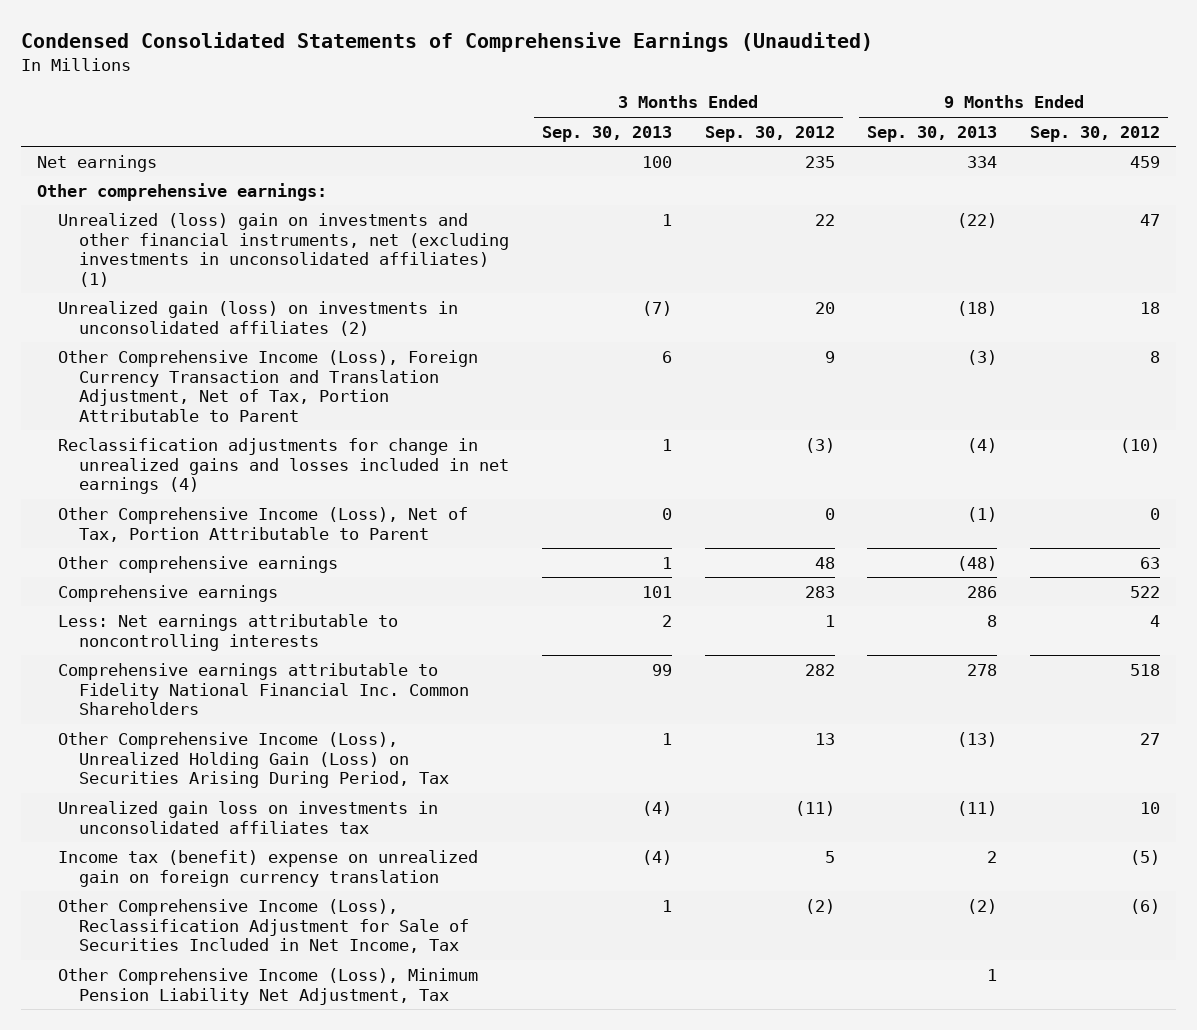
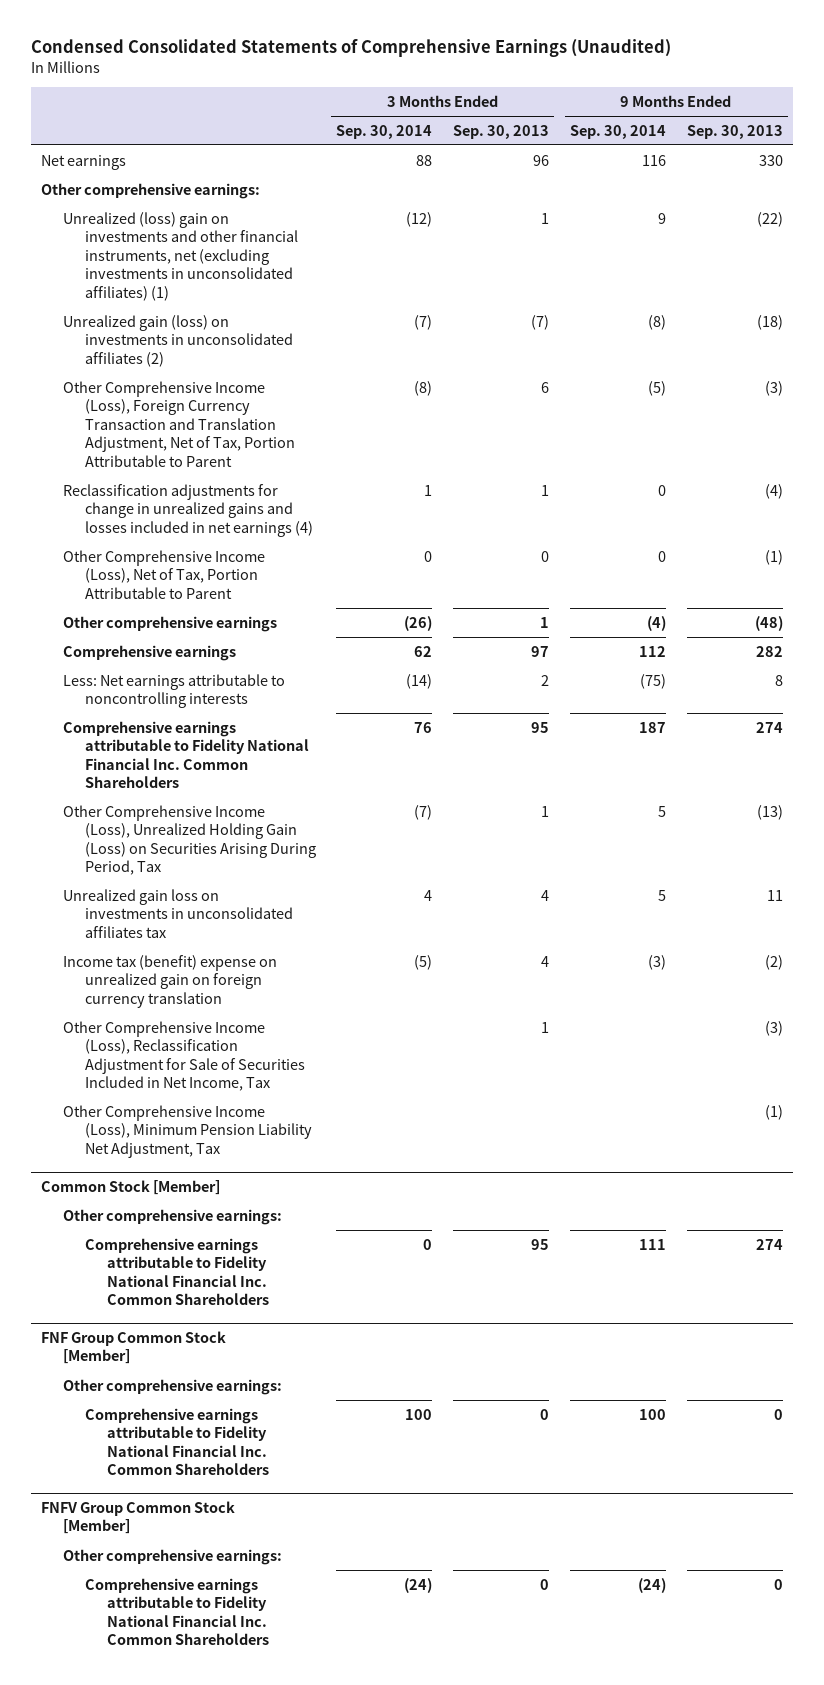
[704,125,835,142] Sep. 30, 2012 -> none
[1029,125,1160,142] Sep. 30, 2012 -> none
none -> [336,124,433,139] Sep. 30, 2014
none -> [569,124,666,139] Sep. 30, 2014
[641,155,672,168] 100 -> [533,154,550,166] 96
[967,155,998,168] 334 -> [758,154,783,166] 330
[641,585,672,598] 101 -> [531,645,550,657] 97
[967,585,998,598] 286 -> [755,645,783,657] 282
[651,663,672,676] 99 -> [531,721,550,733] 95
[967,663,998,676] 278 -> [755,721,783,733] 274
[641,800,672,816] (4) -> [541,889,550,901] 4
[957,800,998,816] (11) -> [766,889,783,901] 11
[641,849,672,865] (4) -> [541,955,550,967] 4
[987,850,998,863] 2 -> [764,954,783,970] (2)
[967,898,998,914] (2) -> [764,1020,783,1036] (3)
[987,968,998,981] 1 -> [764,1104,783,1120] (1)
none -> [40,1179,220,1195] Common Stock [Member]
none -> [62,1208,282,1225] Other comprehensive earnings:
none -> [84,1237,269,1306] Comprehensive earnings attributable to Fidelity National Financial Inc. Common Shareholders
none -> [40,1330,226,1365] FNF Group Common Stock [Member]
none -> [62,1378,282,1395] Other comprehensive earnings:
none -> [84,1407,269,1476] Comprehensive earnings attributable to Fidelity National Financial Inc. Common Shareholders
none -> [40,1500,235,1535] FNFV Group Common Stock [Member]
none -> [62,1548,282,1565] Other comprehensive earnings:
none -> [84,1577,269,1646] Comprehensive earnings attributable to Fidelity National Financial Inc. Common Shareholders

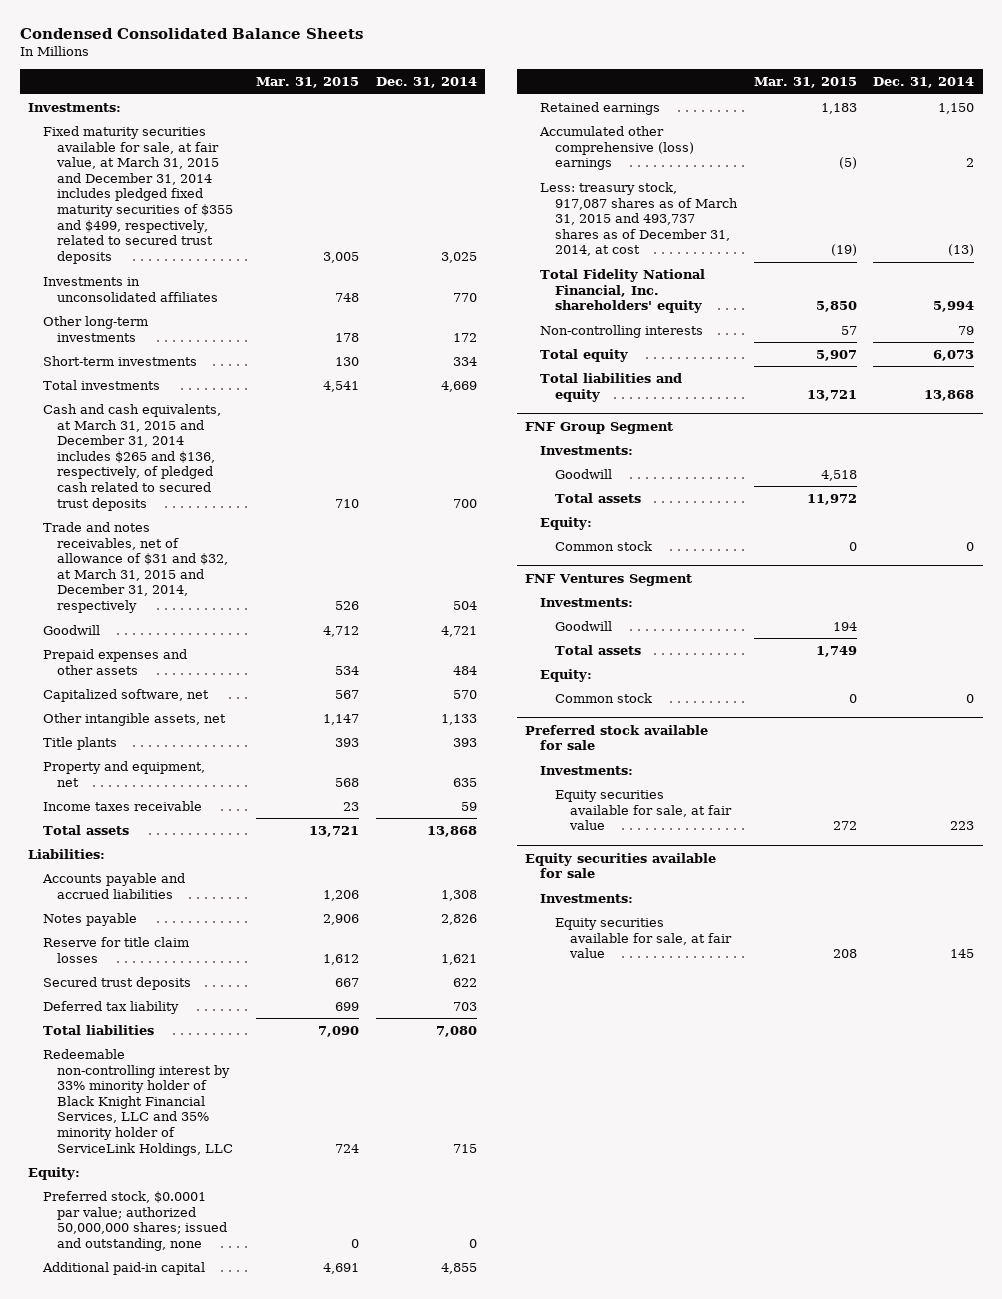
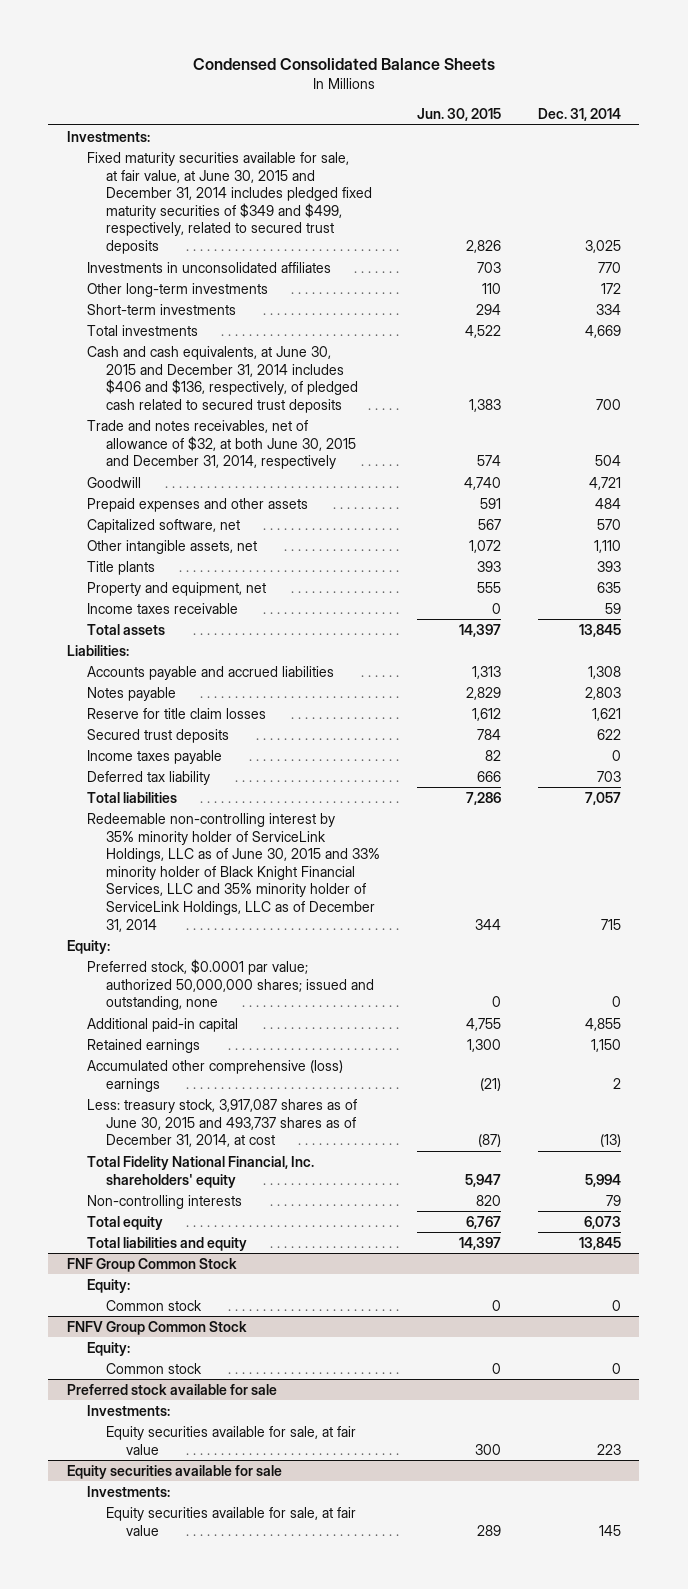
[256,76,360,88] Mar. 31, 2015 -> none
none -> [417,107,502,121] Jun. 30, 2015
[42,125,234,265] Fixed maturity securities available for sale, at fair value, at March 31, 2015 and December 31, 2014 includes pledged fixed maturity securities of $355 and $499, respectively, related to secured trust deposits -> [86,151,373,255] Fixed maturity securities available for sale, at fair value, at June 30, 2015 and December 31, 2014 includes pledged fixed maturity securities of $349 and $499, respectively, related to secured trust deposits
[42,403,221,511] Cash and cash equivalents, at March 31, 2015 and December 31, 2014 includes $265 and $136, respectively, of pledged cash related to secured trust deposits -> [86,345,359,413] Cash and cash equivalents, at June 30, 2015 and December 31, 2014 includes $406 and $136, respectively, of pledged cash related to secured trust deposits
[42,521,229,614] Trade and notes receivables, net of allowance of $31 and $32, at March 31, 2015 and December 31, 2014, respectively -> [86,419,357,470] Trade and notes receivables, net of allowance of $32, at both June 30, 2015 and December 31, 2014, respectively
[440,713,477,725] 1,133 -> [594,539,622,553] 1,110
[426,825,477,837] 13,868 -> [579,623,622,637] 13,845
[440,913,477,925] 2,826 -> [585,686,622,700] 2,803
none -> [86,749,222,764] Income taxes payable
[435,1025,477,1037] 7,080 -> [585,791,622,805] 7,057
[42,1048,234,1156] Redeemable non-controlling interest by 33% minority holder of Black Knight Financial Services, LLC and 35% minority holder of ServiceLink Holdings, LLC -> [86,812,381,932] Redeemable non-controlling interest by 35% minority holder of ServiceLink Holdings, LLC as of June 30, 2015 and 33% minority holder of Black Knight Financial Services, LLC and 35% minority holder of ServiceLink Holdings, LLC as of December 31, 2014
[540,181,738,257] Less: treasury stock, 917,087 shares as of March 31, 2015 and 493,737 shares as of December 31, 2014, at cost -> [86,1098,357,1148] Less: treasury stock, 3,917,087 shares as of June 30, 2015 and 493,737 shares as of December 31, 2014, at cost
[525,421,674,434] FNF Group Segment -> none
[540,445,634,455] Investments: -> none
[554,468,612,479] Goodwill -> none
[554,492,641,503] Total assets -> none
[924,389,975,401] 13,868 -> [579,1236,622,1250] 13,845
none -> [66,1257,237,1272] FNF Group Common Stock
[525,573,693,586] FNF Ventures Segment -> none
[540,597,634,607] Investments: -> none
[554,620,612,631] Goodwill -> none
[554,644,641,655] Total assets -> none
none -> [66,1320,247,1335] FNFV Group Common Stock

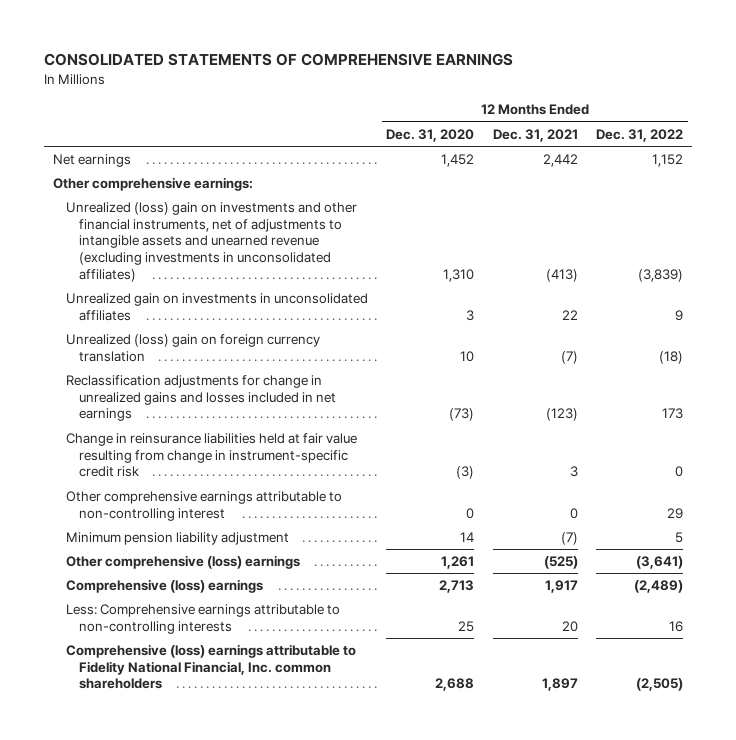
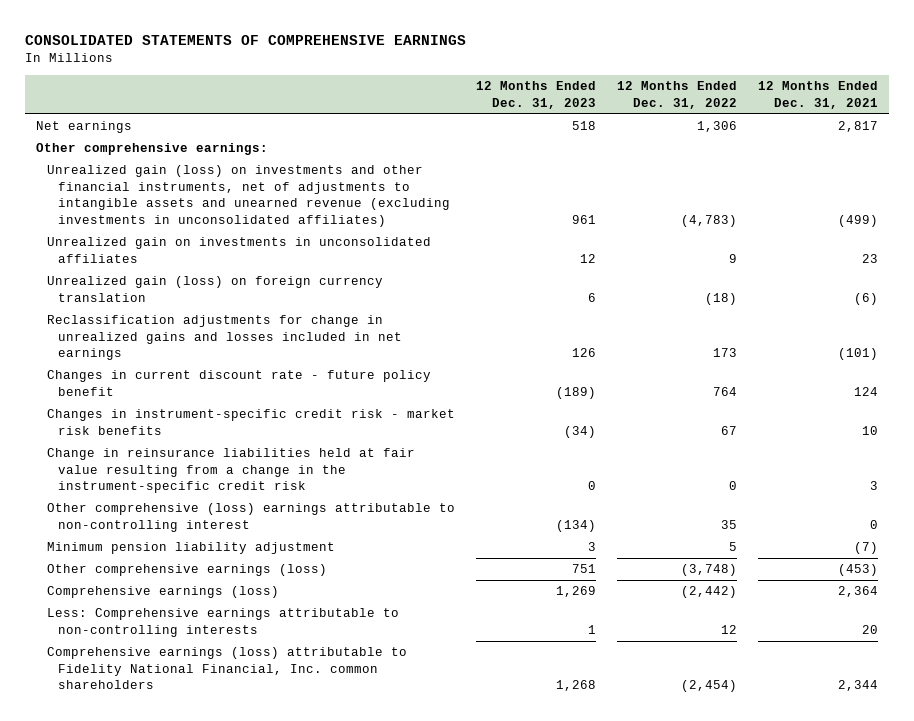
[386,128,475,142] Dec. 31, 2020 -> none
none -> [476,81,597,109] 12 Months Ended Dec. 31, 2023
[542,154,578,168] 2,442 -> [838,121,879,133] 2,817
[651,154,683,168] 1,152 -> [697,121,738,133] 1,306
[65,202,357,282] Unrealized (loss) gain on investments and other financial instruments, net of adjustments to intangible assets and unearned revenue (excluding investments in unconsolidated affiliates) -> [47,165,451,227] Unrealized gain (loss) on investments and other financial instruments, net of adjustments to intangible assets and unearned revenue (excluding investments in unconsolidated affiliates)
[545,268,578,282] (413) -> [838,214,879,227] (499)
[637,268,683,282] (3,839) -> [681,214,738,227] (4,783)
[561,309,578,320] 22 -> [862,253,879,263] 23
[65,334,320,362] Unrealized (loss) gain on foreign currency translation -> [47,276,384,302] Unrealized gain (loss) on foreign currency translation
[560,350,578,364] (7) -> [854,292,879,305] (6)
[545,408,578,422] (123) -> [838,348,879,361] (101)
none -> [47,370,432,396] Changes in current discount rate - future policy benefit
none -> [47,409,456,435] Changes in instrument-specific credit risk - market risk benefits
[65,433,357,478] Change in reinsurance liabilities held at fair value resulting from change in instrument-specific credit risk -> [47,448,416,494] Change in reinsurance liabilities held at fair value resulting from a change in the instrument-specific credit risk
[65,491,342,521] Other comprehensive earnings attributable to non-controlling interest -> [47,503,456,532] Other comprehensive (loss) earnings attributable to non-controlling interest
[666,507,683,519] 29 -> [721,519,738,529] 35
[65,555,300,570] Other comprehensive (loss) earnings -> [47,564,328,577] Other comprehensive earnings (loss)
[543,556,578,570] (525) -> [838,564,879,577] (453)
[635,556,683,570] (3,641) -> [681,564,738,577] (3,748)
[65,579,263,594] Comprehensive (loss) earnings -> [47,586,280,599] Comprehensive earnings (loss)
[544,580,578,594] 1,917 -> [838,586,879,598] 2,364
[633,580,683,594] (2,489) -> [681,586,738,599] (2,442)
[668,620,683,632] 16 -> [721,624,738,634] 12
[65,644,356,690] Comprehensive (loss) earnings attributable to Fidelity National Financial, Inc. common shareholders -> [47,647,408,690] Comprehensive earnings (loss) attributable to Fidelity National Financial, Inc. common shareholders
[541,678,578,692] 1,897 -> [838,680,879,692] 2,344
[635,678,683,692] (2,505) -> [681,680,738,693] (2,454)

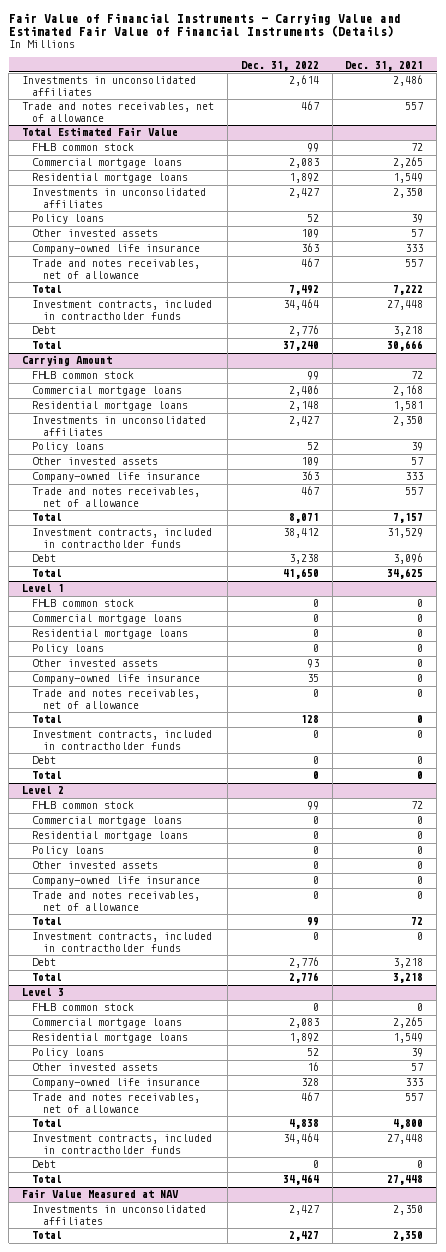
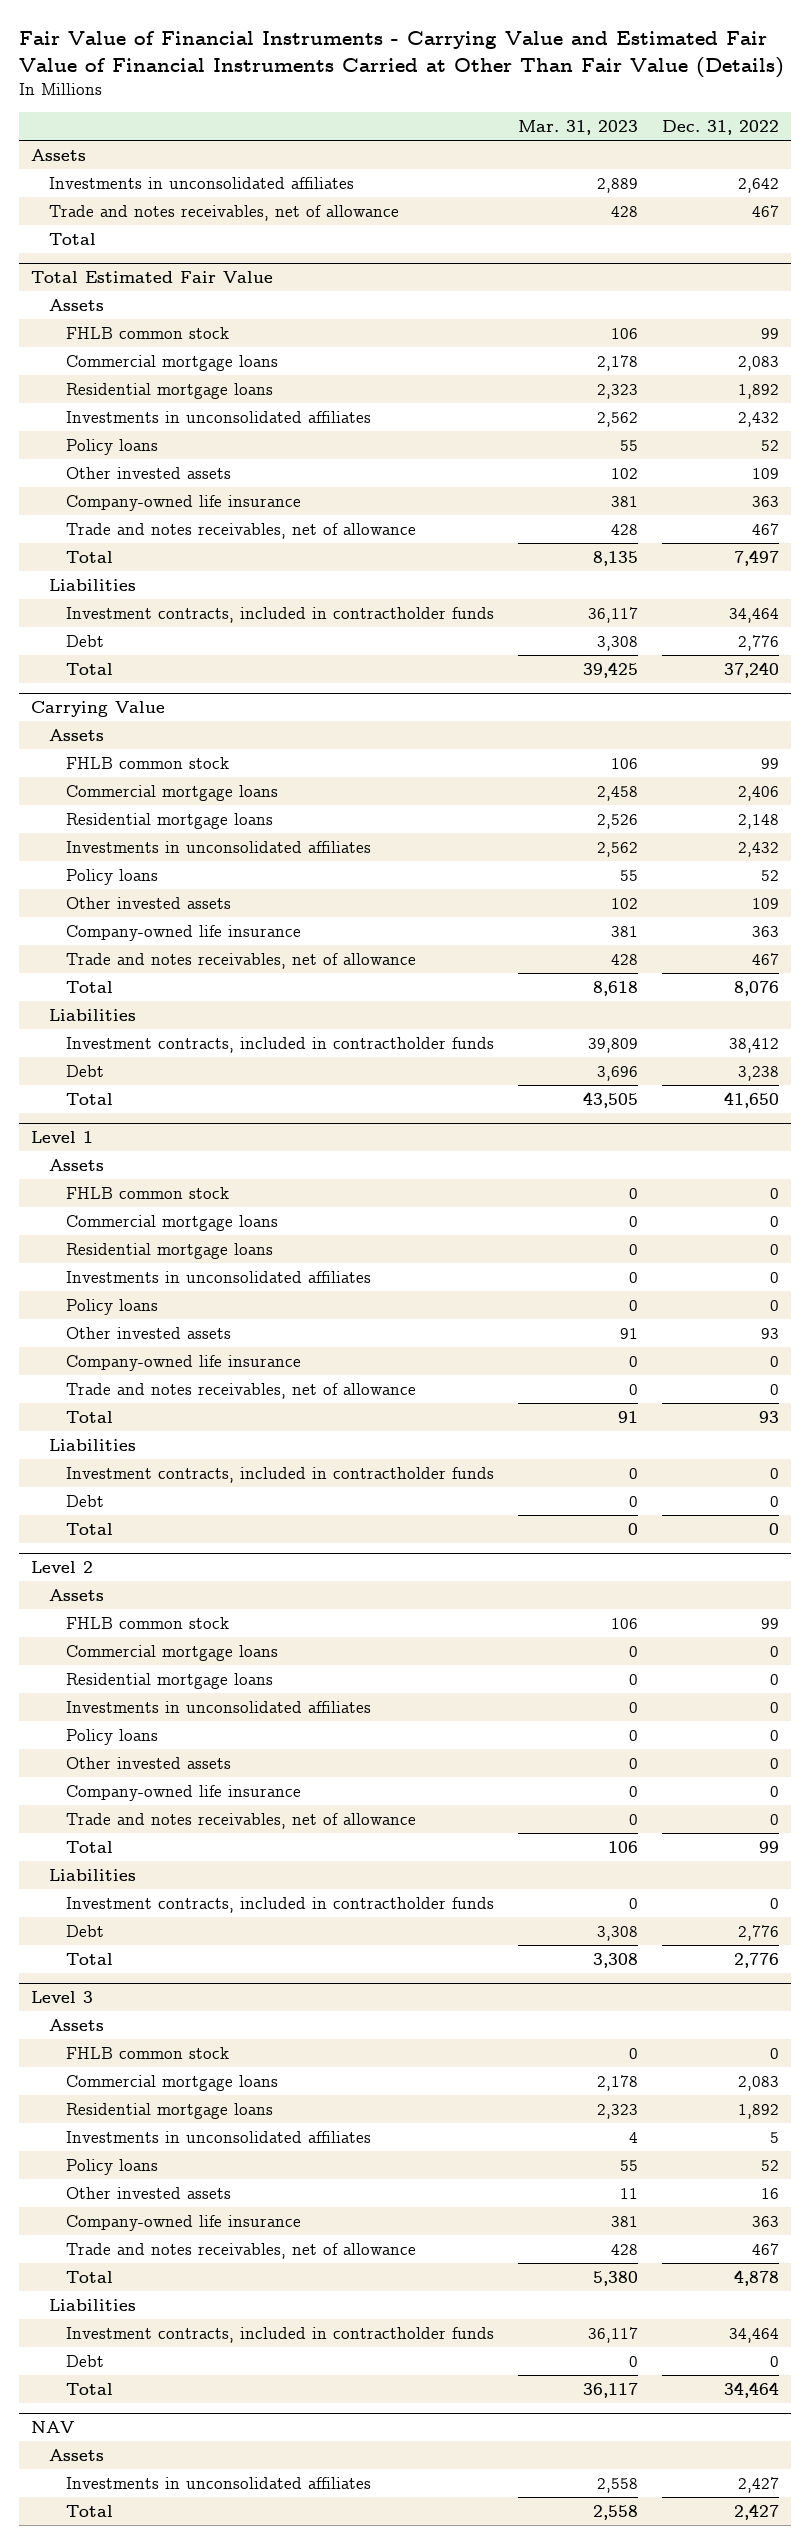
[8,12,401,38] Fair Value of Financial Instruments - Carrying Value and Estimated Fair Value of Financial Instruments (Details) -> [18,31,784,79] Fair Value of Financial Instruments - Carrying Value and Estimated Fair Value of Financial Instruments Carried at Other Than Fair Value (Details)
[345,60,424,71] Dec. 31, 2021 -> none
none -> [518,120,639,136] Mar. 31, 2023
none -> [30,148,86,161] Assets
[288,75,319,87] 2,614 -> [737,177,779,193] 2,642
none -> [48,232,96,245] Total
none -> [48,298,104,311] Assets
[288,188,319,199] 2,427 -> [737,411,779,427] 2,432
[288,285,319,296] 7,492 -> [733,549,779,566] 7,497
none -> [48,578,136,591] Liabilities
[22,355,113,367] Carrying Amount -> [30,701,165,718] Carrying Value
none -> [48,728,104,741] Assets
[288,416,319,427] 2,427 -> [737,841,779,857] 2,432
[288,513,319,524] 8,071 -> [733,980,779,996] 8,076
none -> [48,1008,136,1021] Liabilities
none -> [48,1158,104,1171] Assets
none -> [66,1270,372,1283] Investments in unconsolidated affiliates
[306,674,319,683] 35 -> [769,1355,779,1367] 0
[300,715,319,724] 128 -> [758,1410,779,1423] 93
none -> [48,1438,136,1451] Liabilities
none -> [48,1588,104,1601] Assets
none -> [66,1700,372,1713] Investments in unconsolidated affiliates
none -> [48,1868,136,1881] Liabilities
none -> [48,2018,104,2031] Assets
none -> [66,2130,372,2143] Investments in unconsolidated affiliates
[300,1078,319,1087] 328 -> [751,2215,779,2227] 363
[288,1119,319,1130] 4,838 -> [733,2269,779,2286] 4,878
none -> [48,2298,136,2311] Liabilities
[22,1189,180,1199] Fair Value Measured at NAV -> [30,2421,74,2434] NAV
none -> [48,2448,104,2461] Assets

